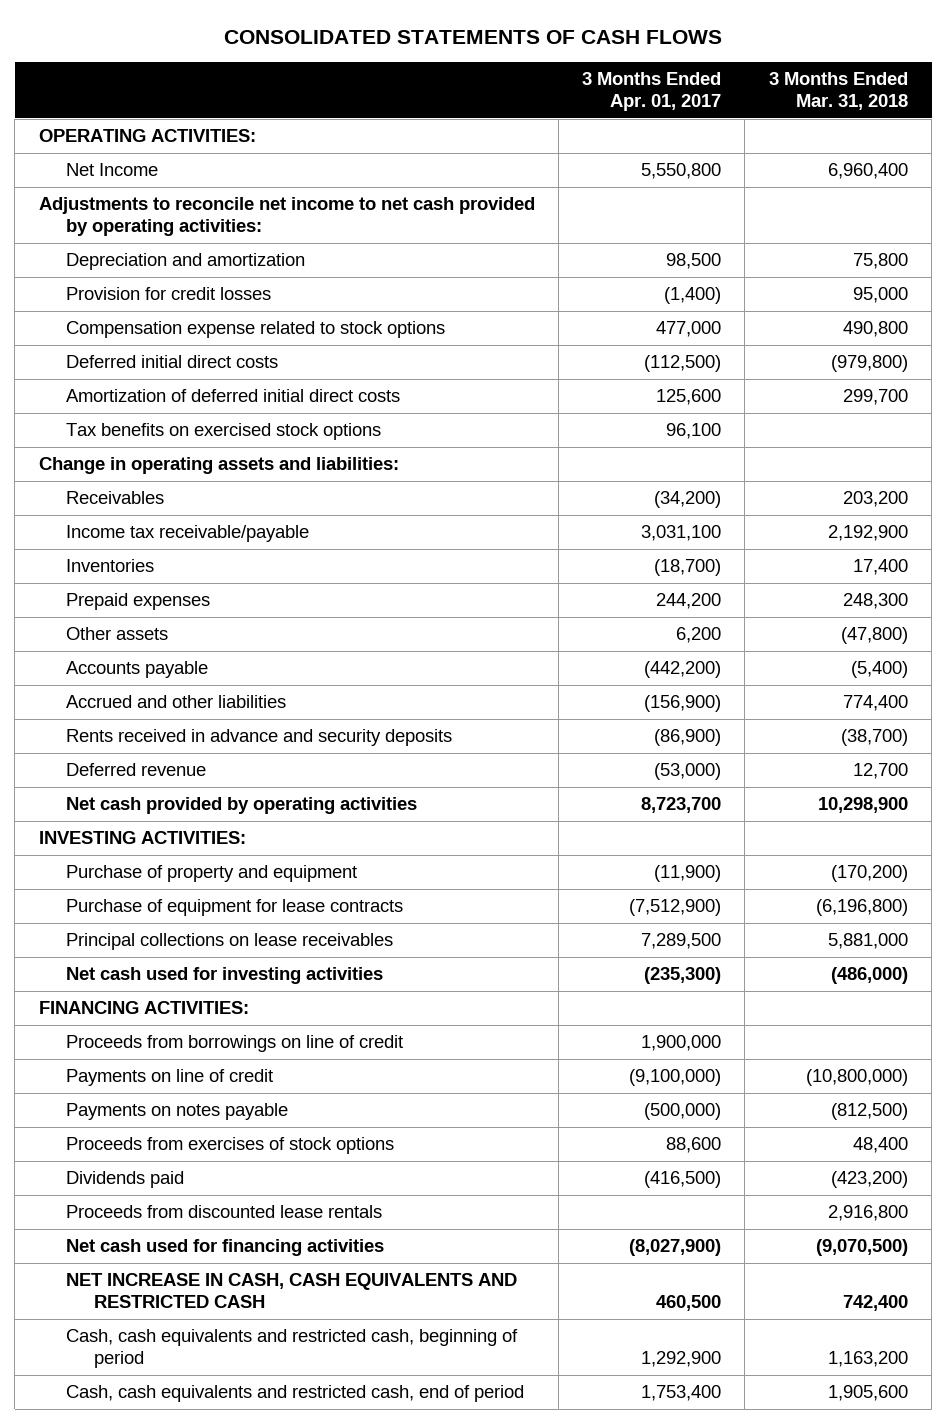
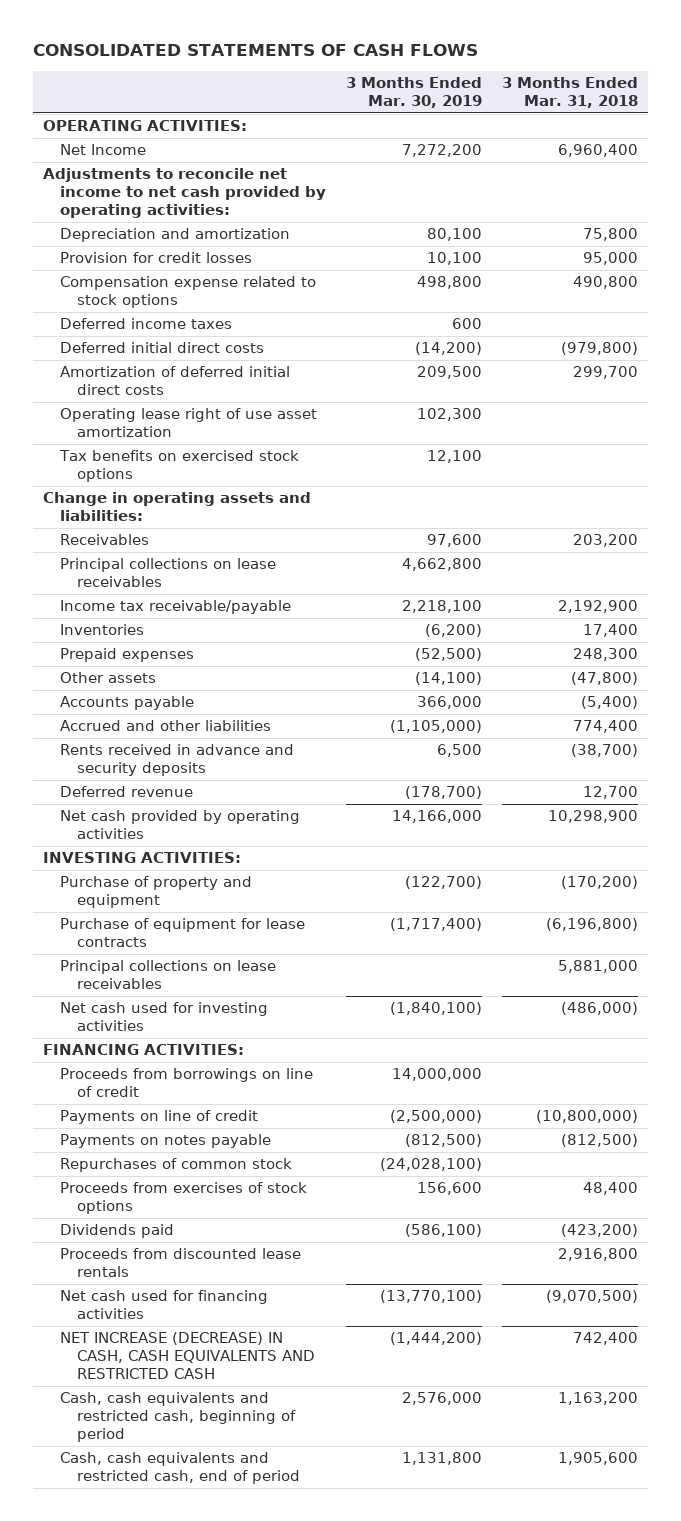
[582,72,722,112] 3 Months Ended Apr. 01, 2017 -> none
none -> [346,77,483,109] 3 Months Ended Mar. 30, 2019
none -> [59,318,232,330] Deferred income taxes
none -> [59,408,317,438] Operating lease right of use asset amortization
none -> [59,558,276,588] Principal collections on lease receivables
none -> [59,1158,292,1173] Repurchases of common stock
[66,1273,518,1309] NET INCREASE IN CASH, CASH EQUIVALENTS AND RESTRICTED CASH -> [59,1332,315,1380] NET INCREASE (DECREASE) IN CASH, CASH EQUIVALENTS AND RESTRICTED CASH

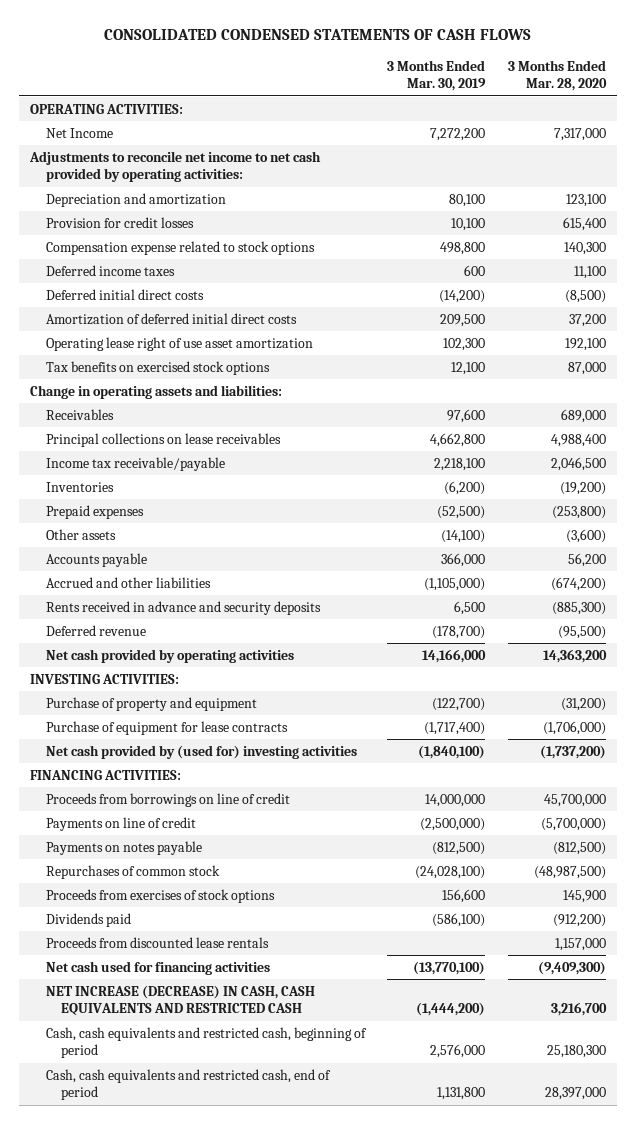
[32,43,478,56] CONSOLIDATED STATEMENTS OF CASH FLOWS -> [104,29,532,41] CONSOLIDATED CONDENSED STATEMENTS OF CASH FLOWS
[502,77,639,109] 3 Months Ended Mar. 31, 2018 -> none
none -> [508,60,608,92] 3 Months Ended Mar. 28, 2020
[59,960,276,990] Principal collections on lease receivables -> none
[59,1002,268,1032] Net cash used for investing activities -> [45,744,357,759] Net cash provided by (used for) investing activities

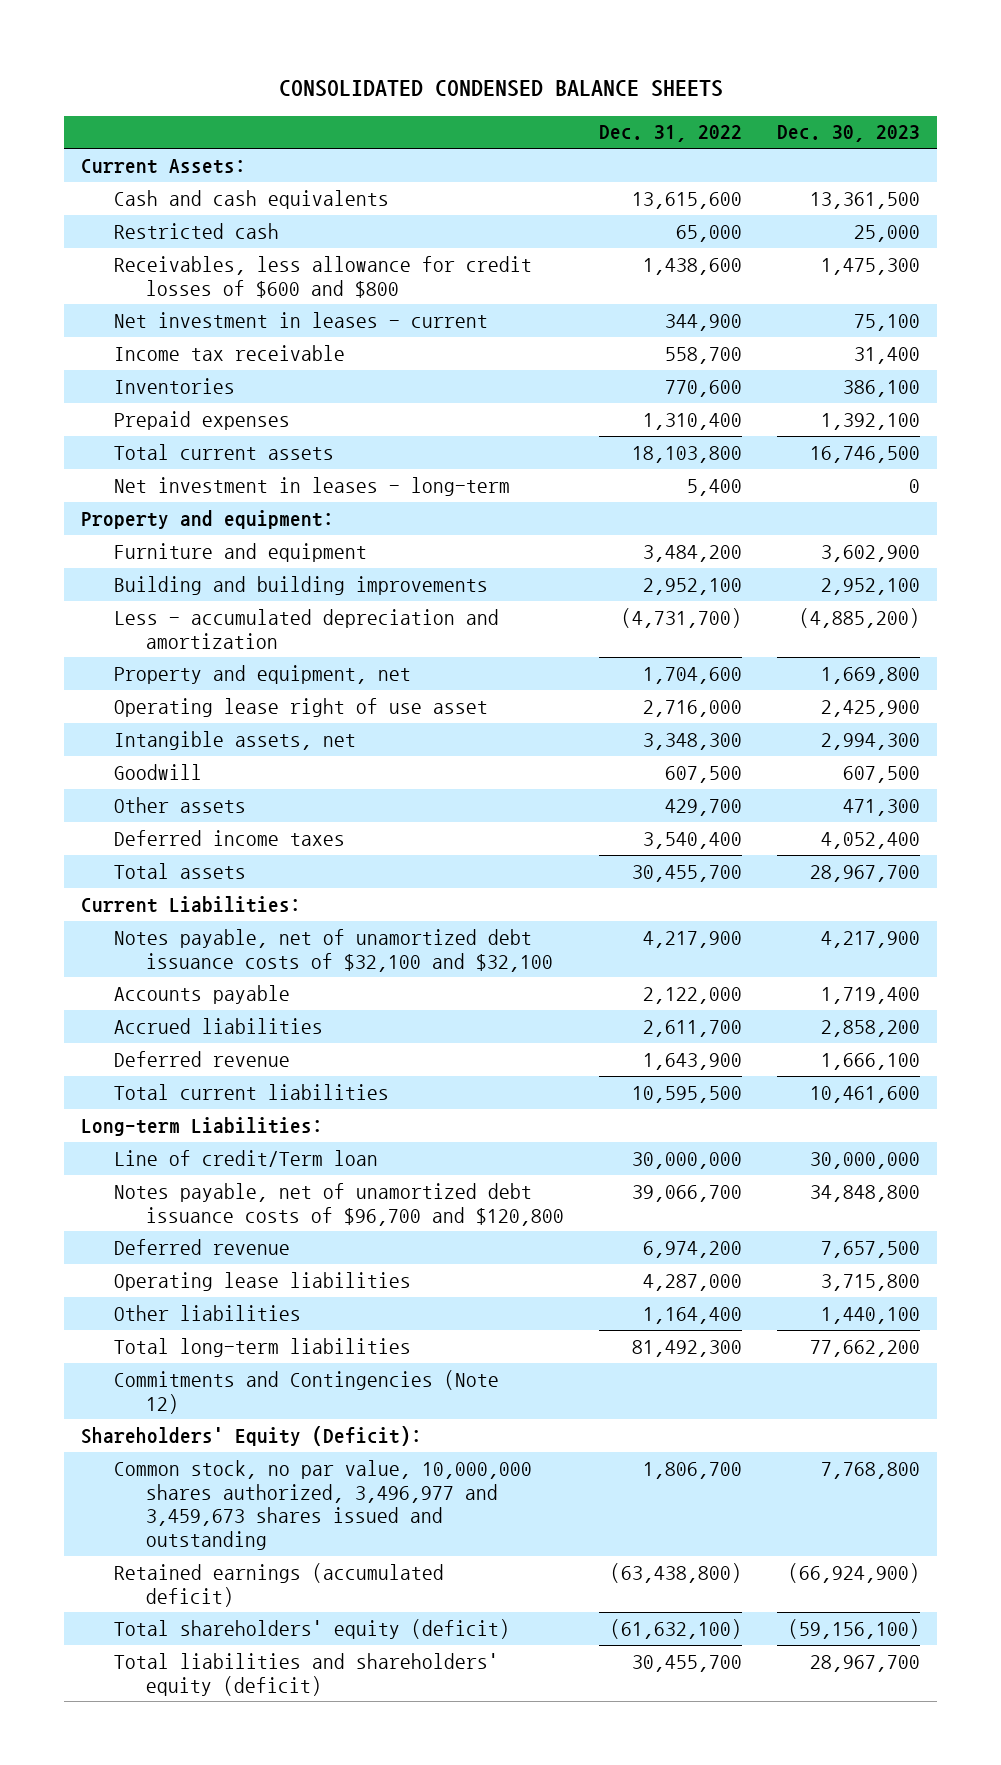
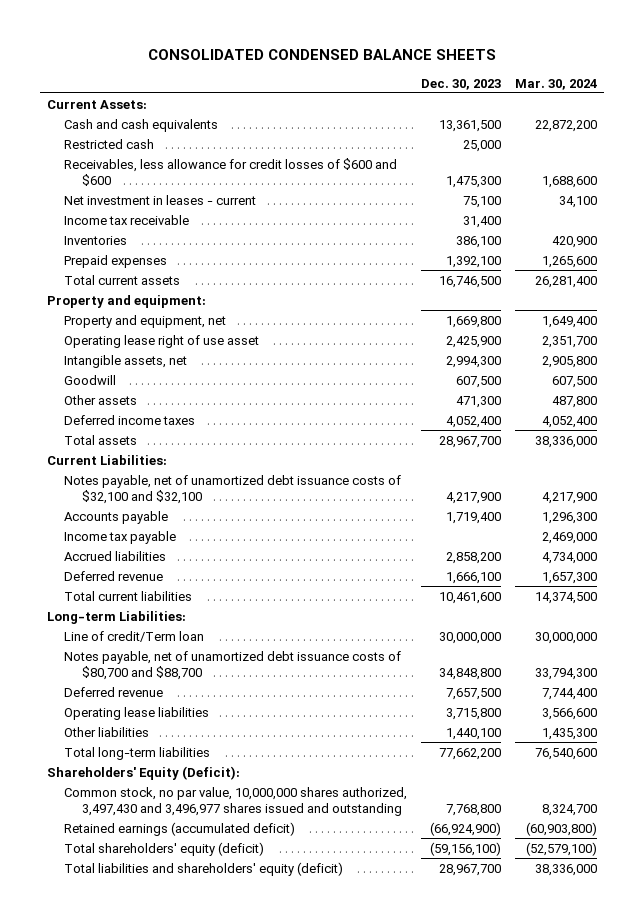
[598,125,742,143] Dec. 31, 2022 -> none
none -> [515,78,598,90] Mar. 30, 2024
[113,255,532,298] Receivables, less allowance for credit losses of $600 and $800 -> [64,157,398,187] Receivables, less allowance for credit losses of $600 and $600
[113,476,510,496] Net investment in leases - long-term -> none
[113,542,367,562] Furniture and equipment -> none
[113,575,488,595] Building and building improvements -> none
[113,608,499,649] Less - accumulated depreciation and amortization -> none
none -> [64,530,177,544] Income tax payable
[113,1182,565,1226] Notes payable, net of unamortized debt issuance costs of $96,700 and $120,800 -> [64,650,402,681] Notes payable, net of unamortized debt issuance costs of $80,700 and $88,700
[113,1369,499,1414] Commitments and Contingencies (Note 12) -> none
[113,1459,532,1551] Common stock, no par value, 10,000,000 shares authorized, 3,496,977 and 3,459,673 shares issued and outstanding -> [64,786,408,817] Common stock, no par value, 10,000,000 shares authorized, 3,497,430 and 3,496,977 shares issued and outstanding

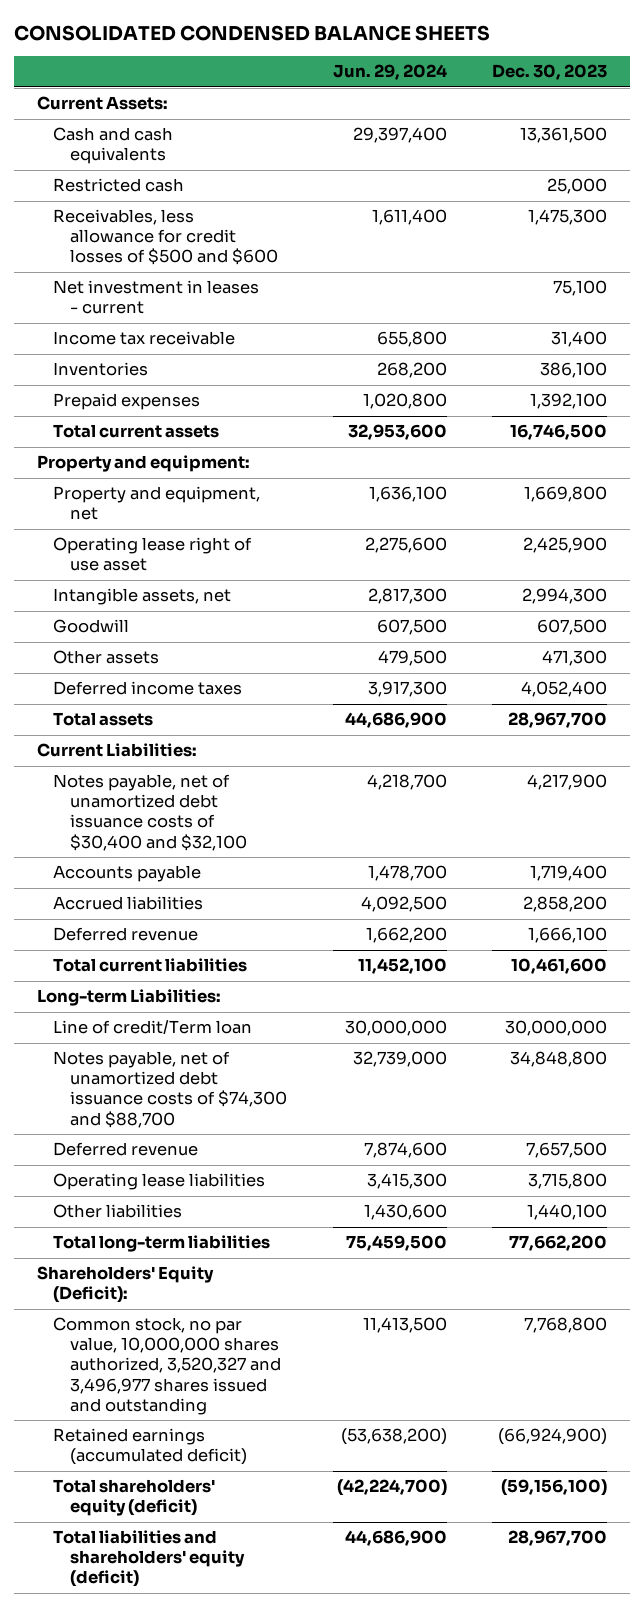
[515,78,598,90] Mar. 30, 2024 -> none
none -> [332,64,447,81] Jun. 29, 2024
[64,157,398,187] Receivables, less allowance for credit losses of $600 and $600 -> [53,209,279,266] Receivables, less allowance for credit losses of $500 and $600
[64,474,402,505] Notes payable, net of unamortized debt issuance costs of $32,100 and $32,100 -> [53,774,248,851] Notes payable, net of unamortized debt issuance costs of $30,400 and $32,100
[64,530,177,544] Income tax payable -> none
[64,650,402,681] Notes payable, net of unamortized debt issuance costs of $80,700 and $88,700 -> [53,1051,288,1128] Notes payable, net of unamortized debt issuance costs of $74,300 and $88,700
[64,786,408,817] Common stock, no par value, 10,000,000 shares authorized, 3,497,430 and 3,496,977 shares issued and outstanding -> [53,1317,282,1415] Common stock, no par value, 10,000,000 shares authorized, 3,520,327 and 3,496,977 shares issued and outstanding

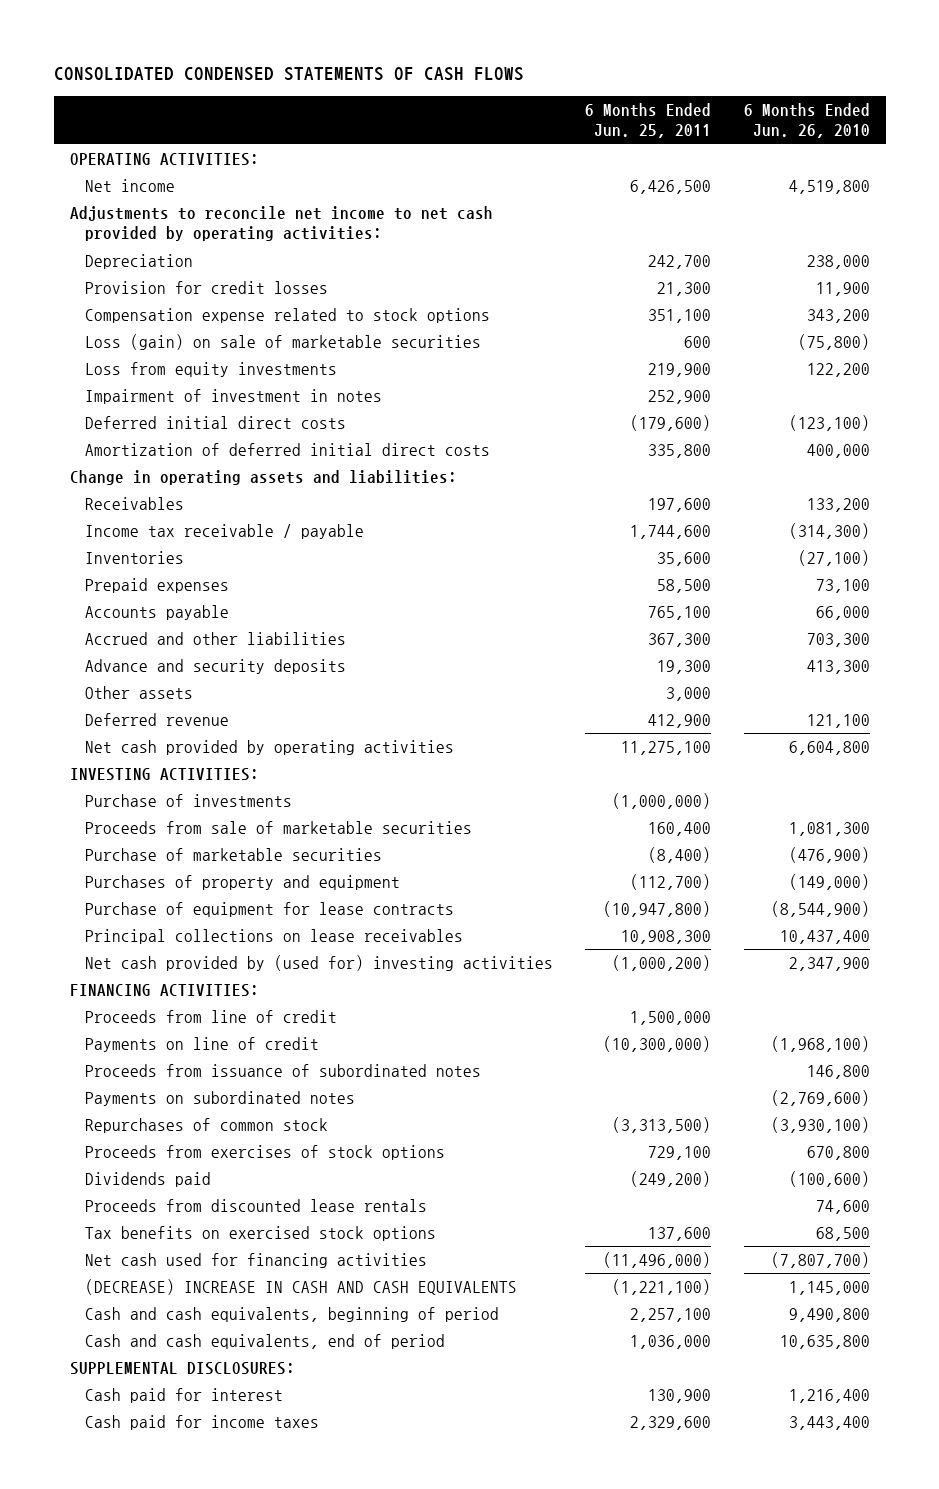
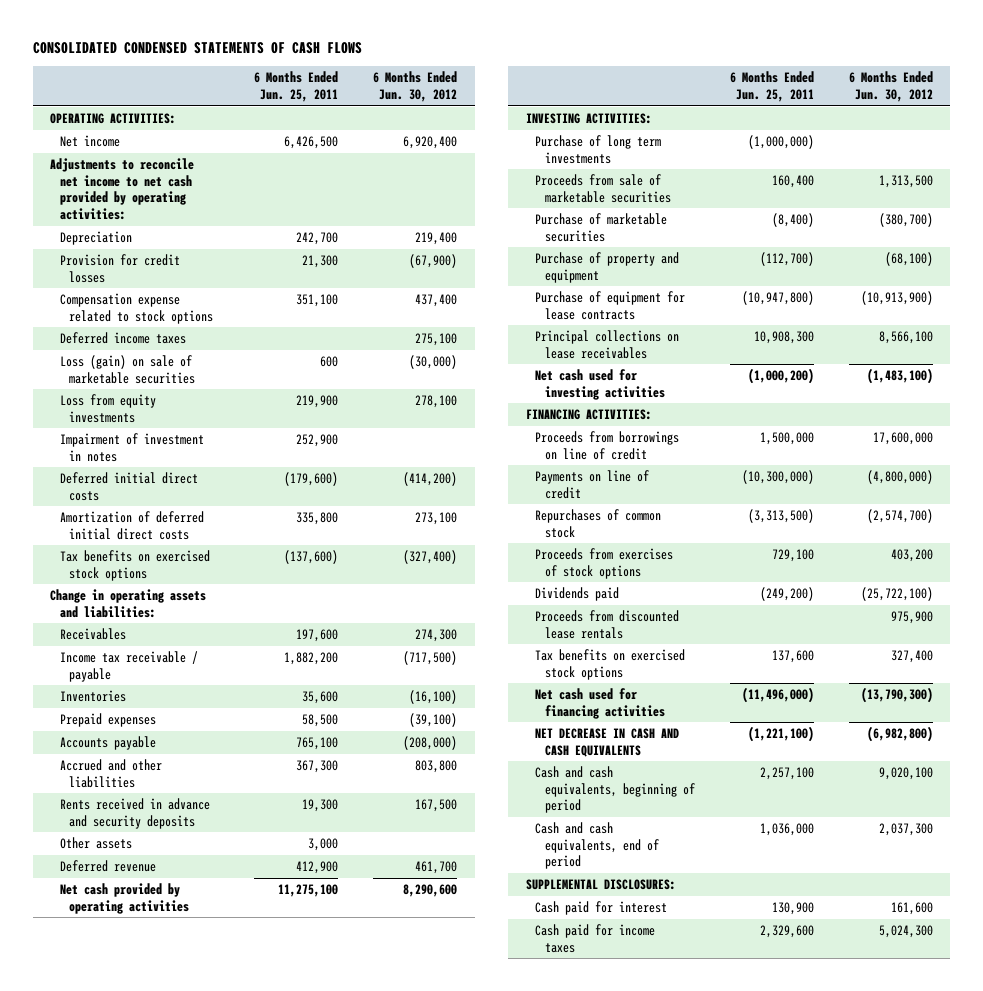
[743,102,870,139] 6 Months Ended Jun. 26, 2010 -> none
none -> [373,71,458,103] 6 Months Ended Jun. 30, 2012
none -> [59,331,186,344] Deferred income taxes
none -> [59,549,210,581] Tax benefits on exercised stock options
[630,524,712,539] 1,744,600 -> [284,651,339,665] 1,882,200
[85,658,347,674] Advance and security deposits -> [59,797,210,829] Rents received in advance and security deposits
[85,793,293,807] Purchase of investments -> [535,134,662,164] Purchase of long term investments
[85,874,401,890] Purchases of property and equipment -> [535,251,680,283] Purchase of property and equipment
[85,954,554,971] Net cash provided by (used for) investing activities -> [535,368,665,400] Net cash used for investing activities
[85,1009,338,1023] Proceeds from line of credit -> [535,430,680,460] Proceeds from borrowings on line of credit
[85,1063,482,1077] Proceeds from issuance of subordinated notes -> none
[85,1090,356,1106] Payments on subordinated notes -> none
[85,1278,518,1295] (DECREASE) INCREASE IN CASH AND CASH EQUIVALENTS -> [535,727,680,757] NET DECREASE IN CASH AND CASH EQUIVALENTS

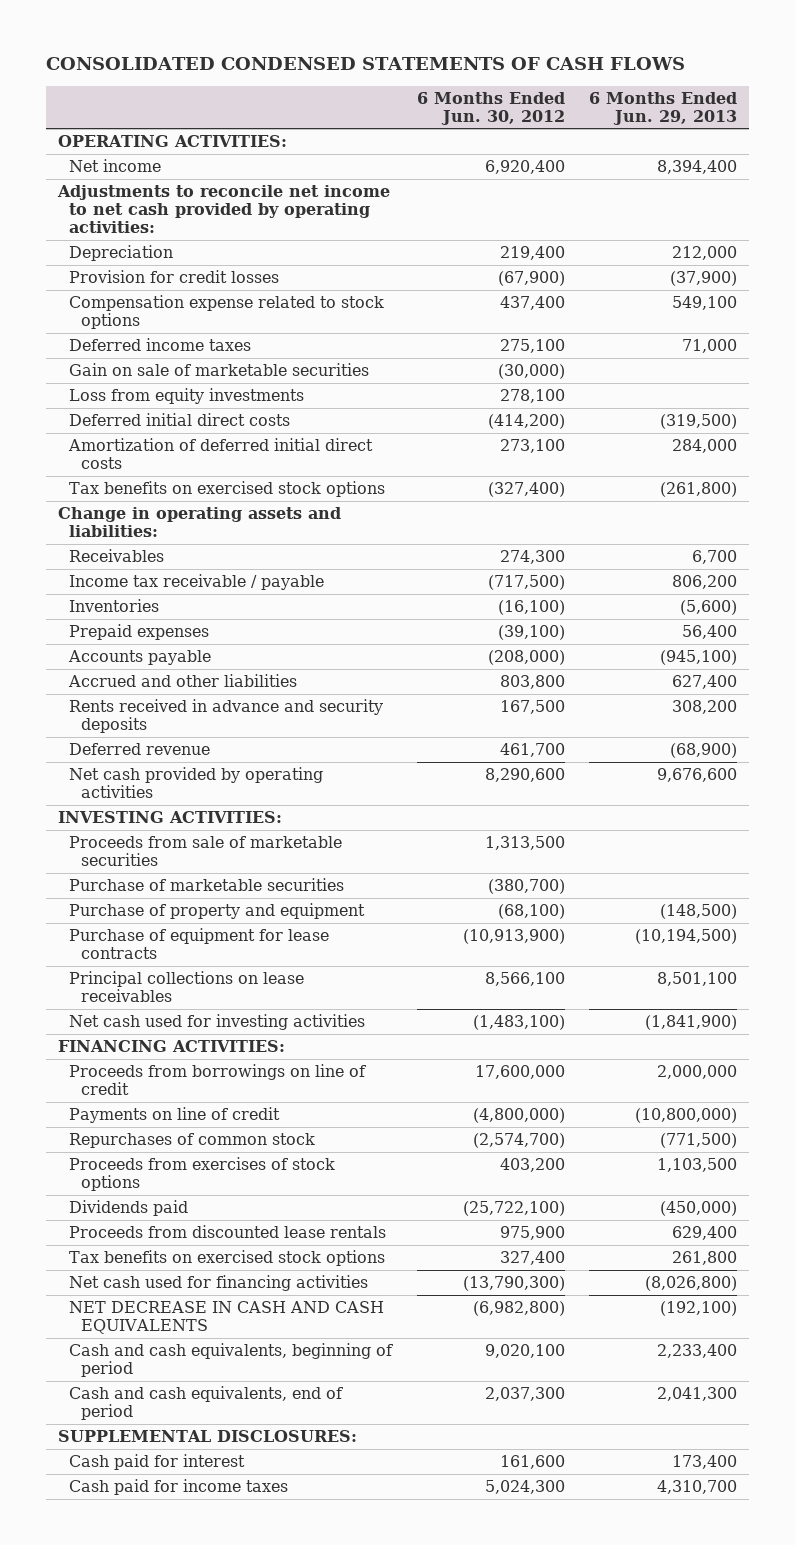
[254,71,339,103] 6 Months Ended Jun. 25, 2011 -> none
none -> [588,91,737,125] 6 Months Ended Jun. 29, 2013
[59,354,196,384] Loss (gain) on sale of marketable securities -> [69,363,370,377] Gain on sale of marketable securities
[59,432,204,462] Impairment of investment in notes -> none
[59,836,132,849] Other assets -> none
[535,134,662,164] Purchase of long term investments -> none

